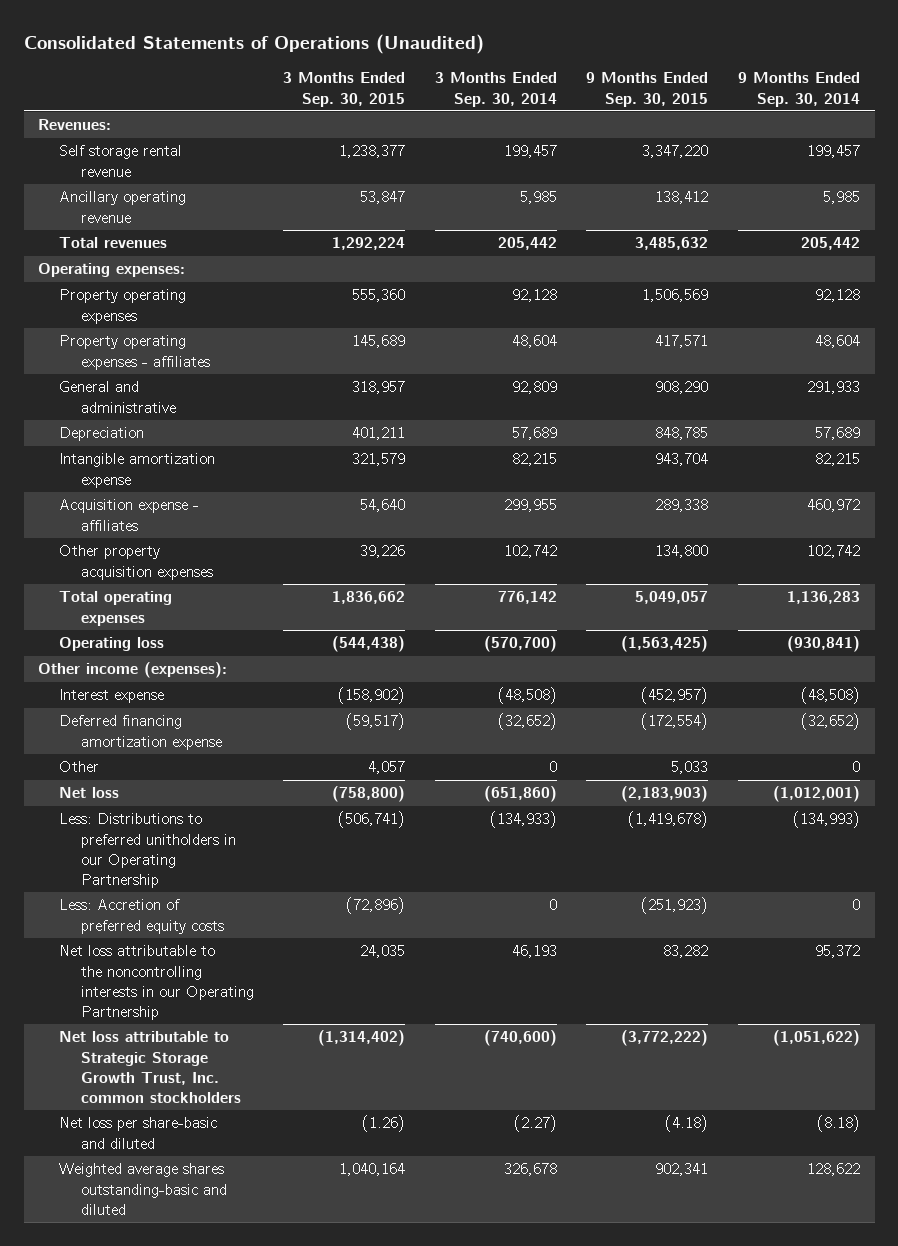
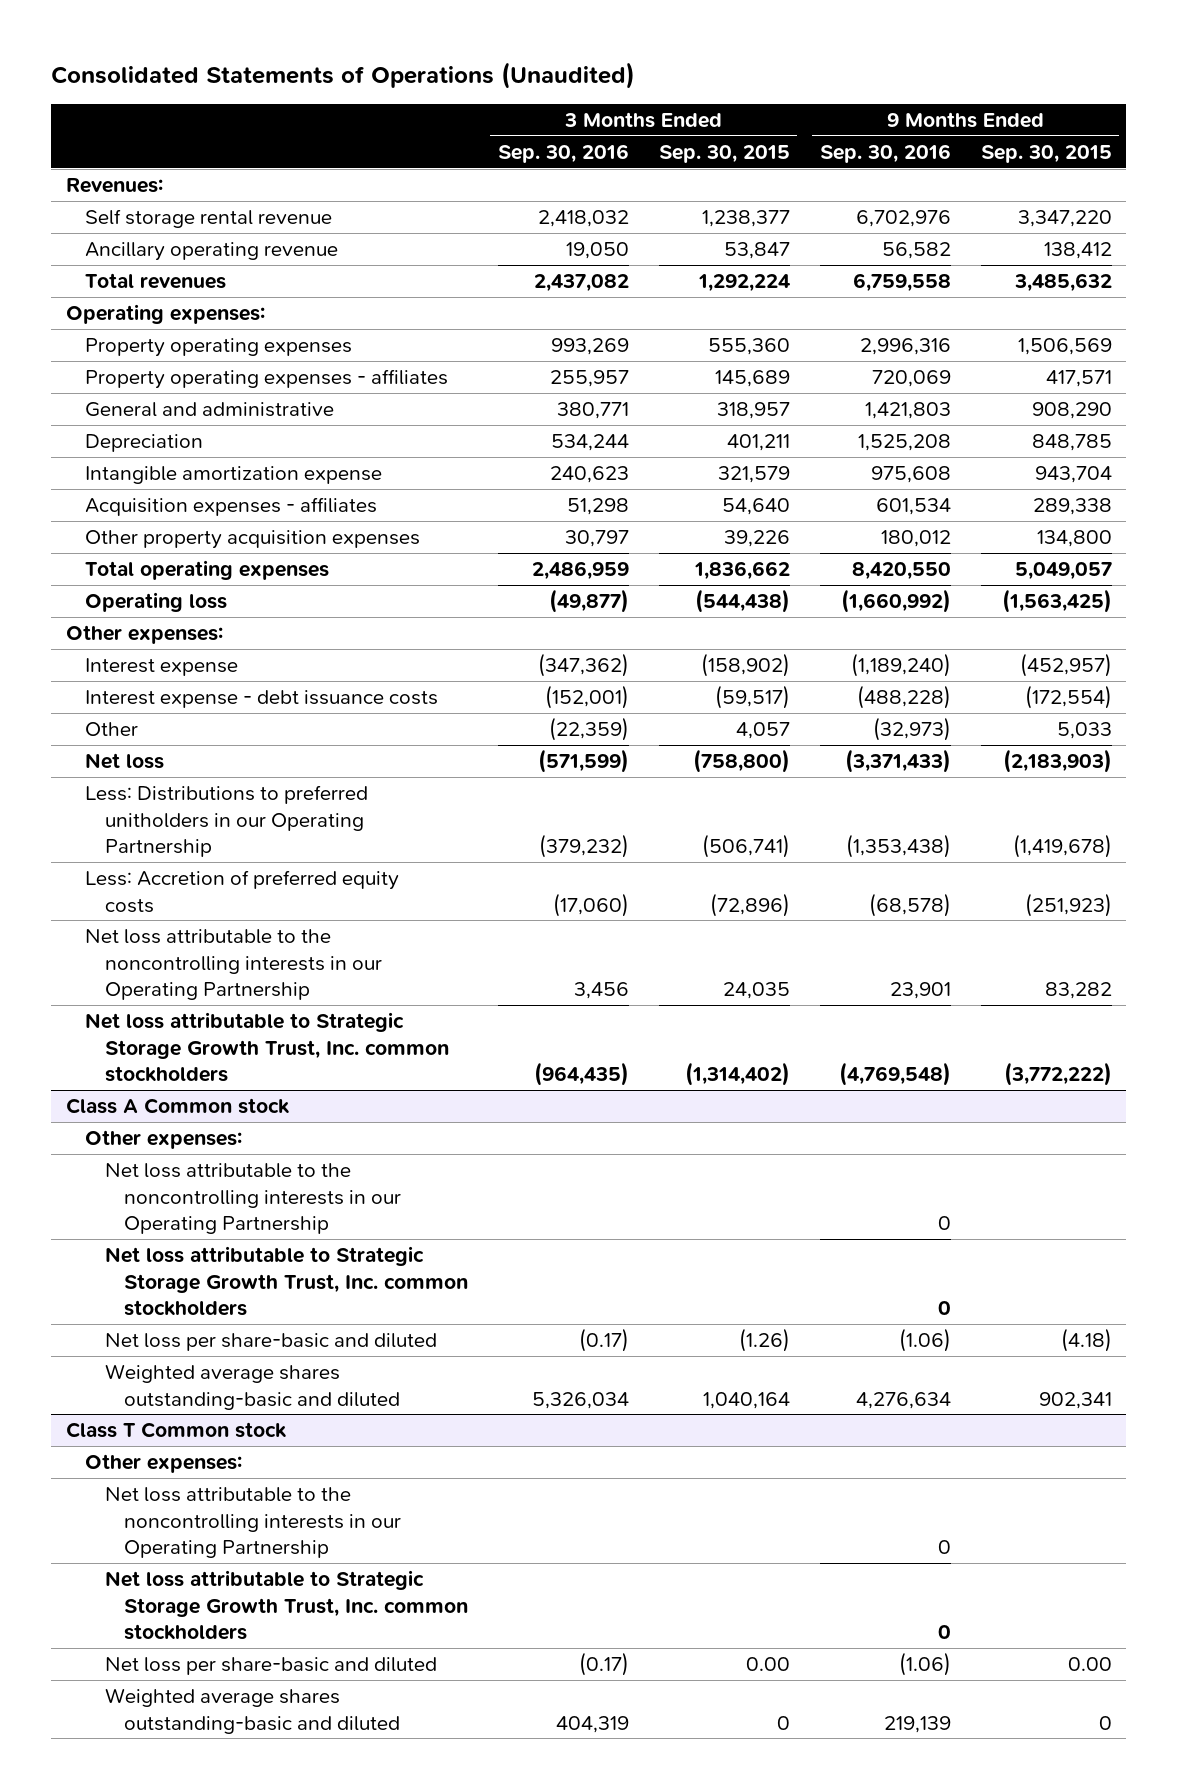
[434,72,557,107] 3 Months Ended Sep. 30, 2014 -> none
[737,72,860,107] 9 Months Ended Sep. 30, 2014 -> none
none -> [497,143,629,163] Sep. 30, 2016
none -> [819,143,951,163] Sep. 30, 2016
[59,499,200,531] Acquisition expense - affiliates -> [85,497,378,517] Acquisition expenses - affiliates
[38,662,228,679] Other income (expenses): -> [65,625,223,645] Other expenses:
[59,715,222,750] Deferred financing amortization expense -> [85,690,439,709] Interest expense - debt issuance costs
none -> [65,1098,290,1115] Class A Common stock
none -> [85,1130,243,1150] Other expenses:
none -> [104,1163,402,1235] Net loss attributable to the noncontrolling interests in our Operating Partnership
none -> [104,1246,469,1317] Net loss attributable to Strategic Storage Growth Trust, Inc. common stockholders
none -> [65,1422,287,1439] Class T Common stock
none -> [85,1454,243,1474] Other expenses:
none -> [104,1487,402,1559] Net loss attributable to the noncontrolling interests in our Operating Partnership
none -> [104,1570,469,1641] Net loss attributable to Strategic Storage Growth Trust, Inc. common stockholders
none -> [104,1657,437,1676] Net loss per share-basic and diluted
none -> [104,1688,401,1734] Weighted average shares outstanding-basic and diluted

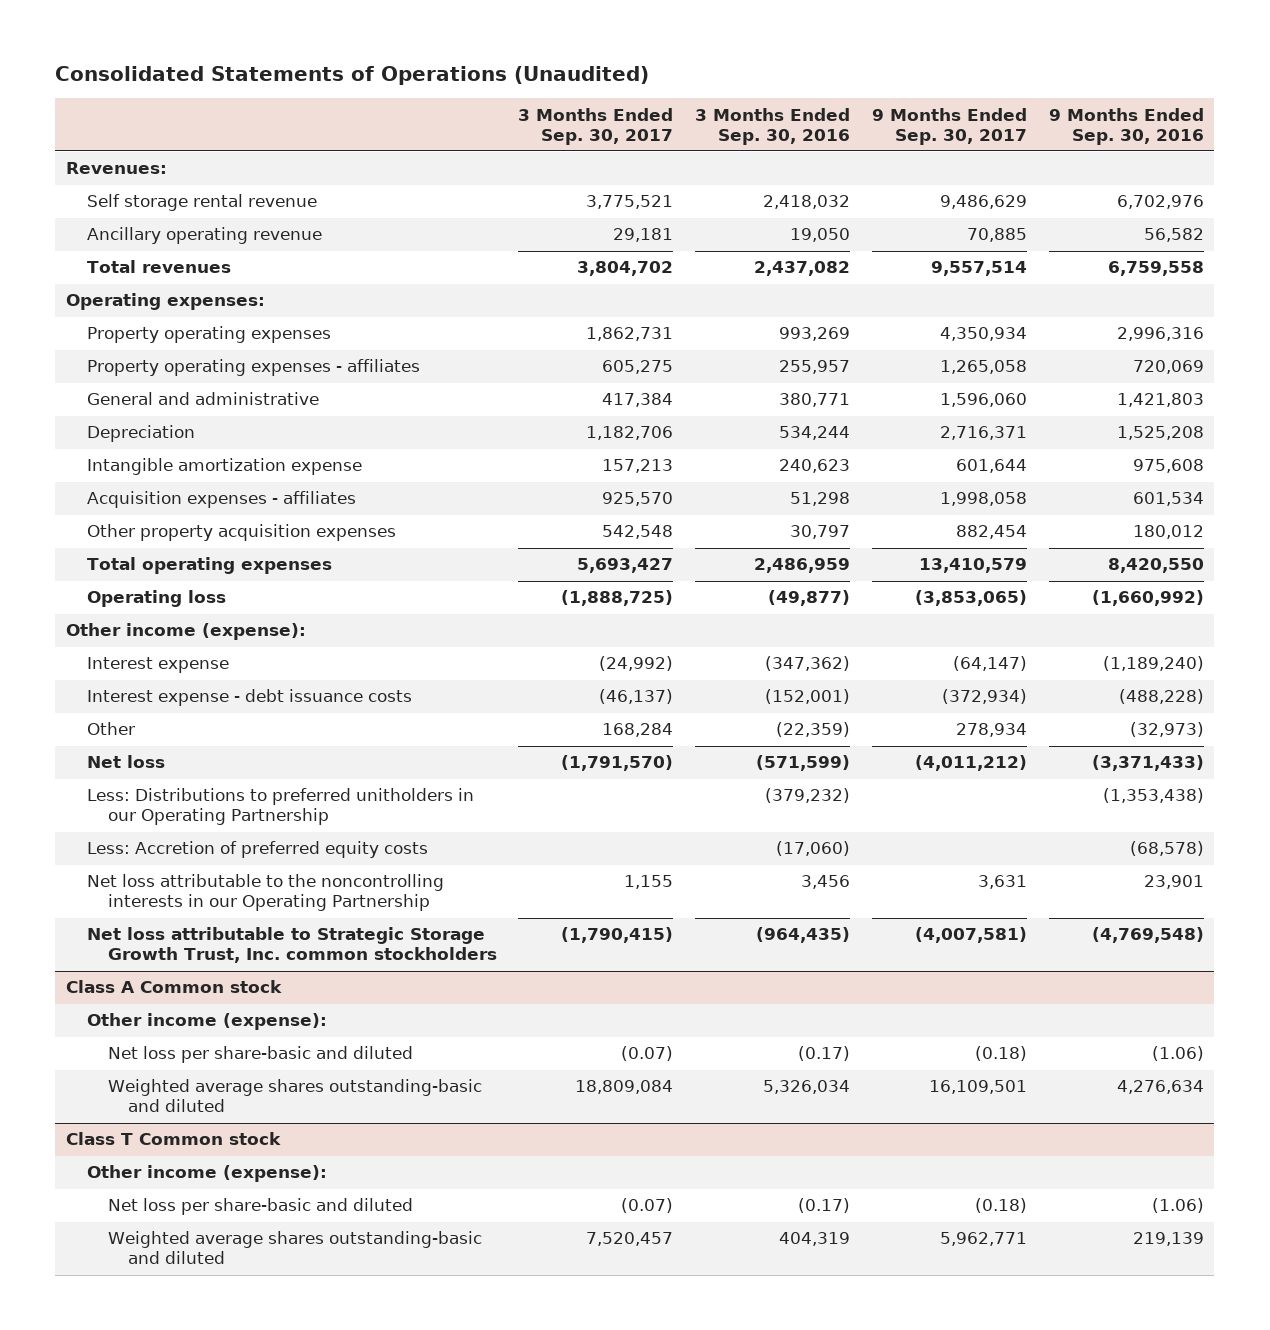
[658,144,790,163] Sep. 30, 2015 -> none
[980,144,1112,163] Sep. 30, 2015 -> none
none -> [518,107,674,145] 3 Months Ended Sep. 30, 2017
none -> [871,107,1027,145] 9 Months Ended Sep. 30, 2017
[65,625,223,645] Other expenses: -> [66,623,307,641] Other income (expense):
[104,1163,402,1235] Net loss attributable to the noncontrolling interests in our Operating Partnership -> none
[104,1246,469,1317] Net loss attributable to Strategic Storage Growth Trust, Inc. common stockholders -> none
[85,1130,243,1150] Other expenses: -> [86,1013,327,1031] Other income (expense):
[104,1487,402,1559] Net loss attributable to the noncontrolling interests in our Operating Partnership -> none
[104,1570,469,1641] Net loss attributable to Strategic Storage Growth Trust, Inc. common stockholders -> none
[85,1454,243,1474] Other expenses: -> [86,1165,327,1183] Other income (expense):

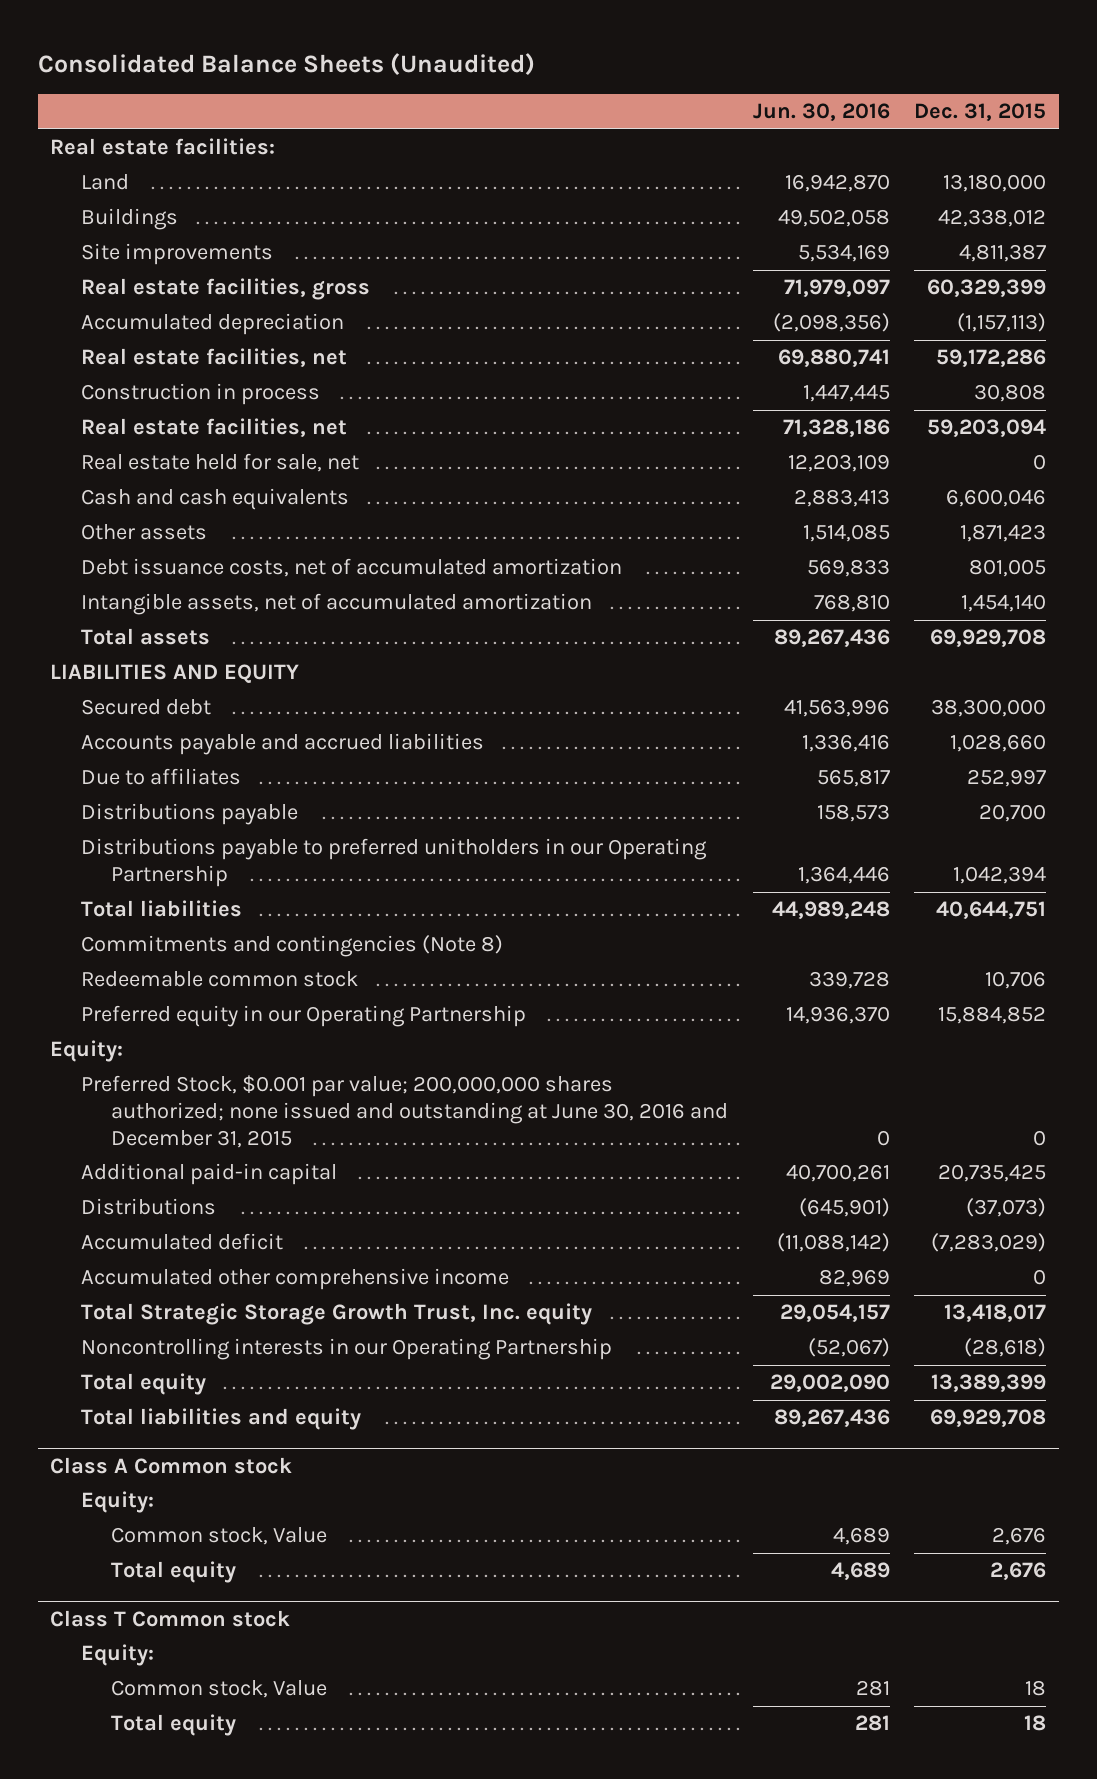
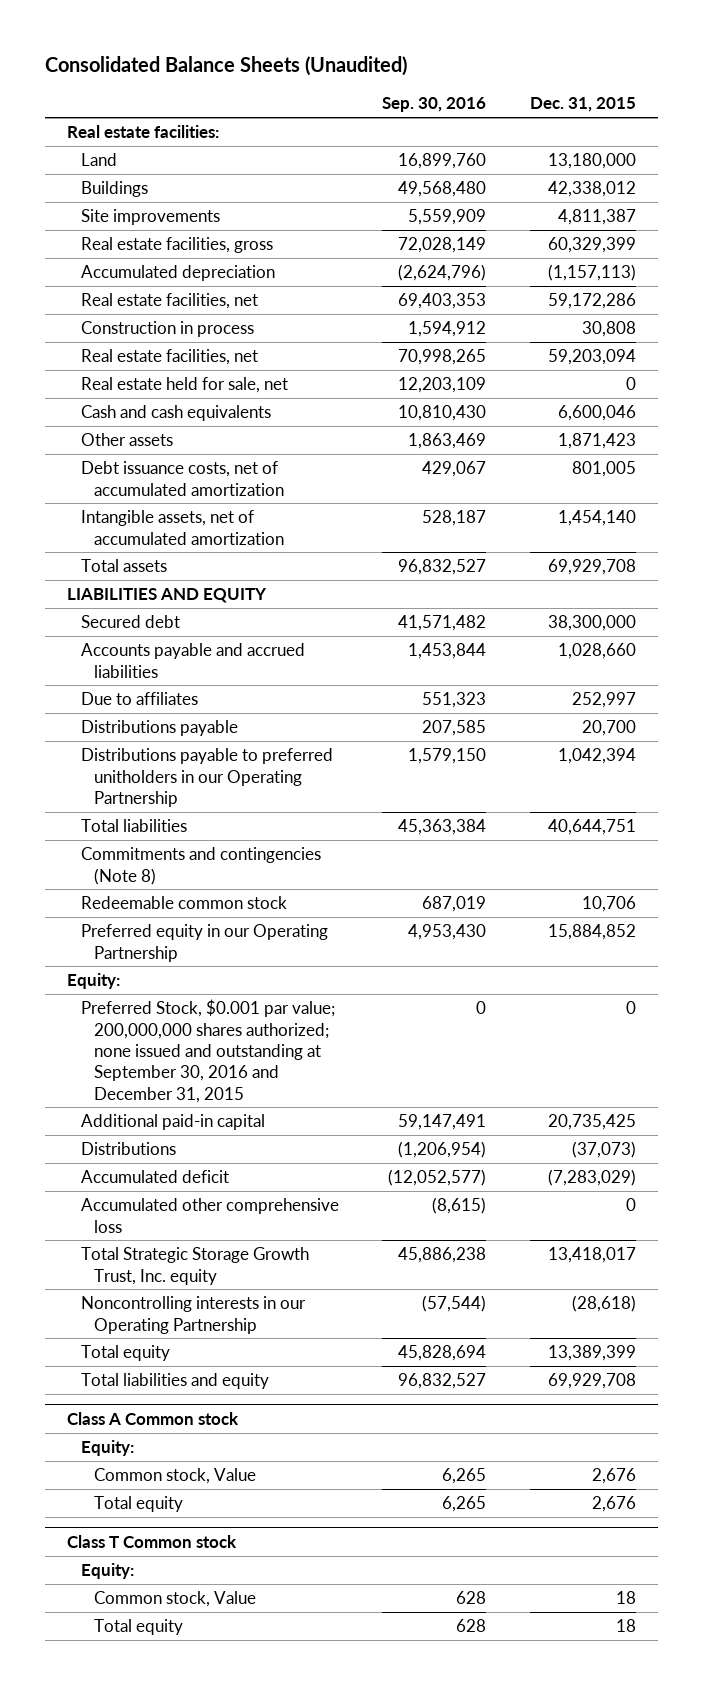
[752,103,890,122] Jun. 30, 2016 -> none
none -> [382,97,487,113] Sep. 30, 2016
[80,1075,728,1148] Preferred Stock, $0.001 par value; 200,000,000 shares authorized; none issued and outstanding at June 30, 2016 and December 31, 2015 -> [80,999,335,1103] Preferred Stock, $0.001 par value; 200,000,000 shares authorized; none issued and outstanding at September 30, 2016 and December 31, 2015
[80,1268,509,1291] Accumulated other comprehensive income -> [80,1198,339,1233] Accumulated other comprehensive loss

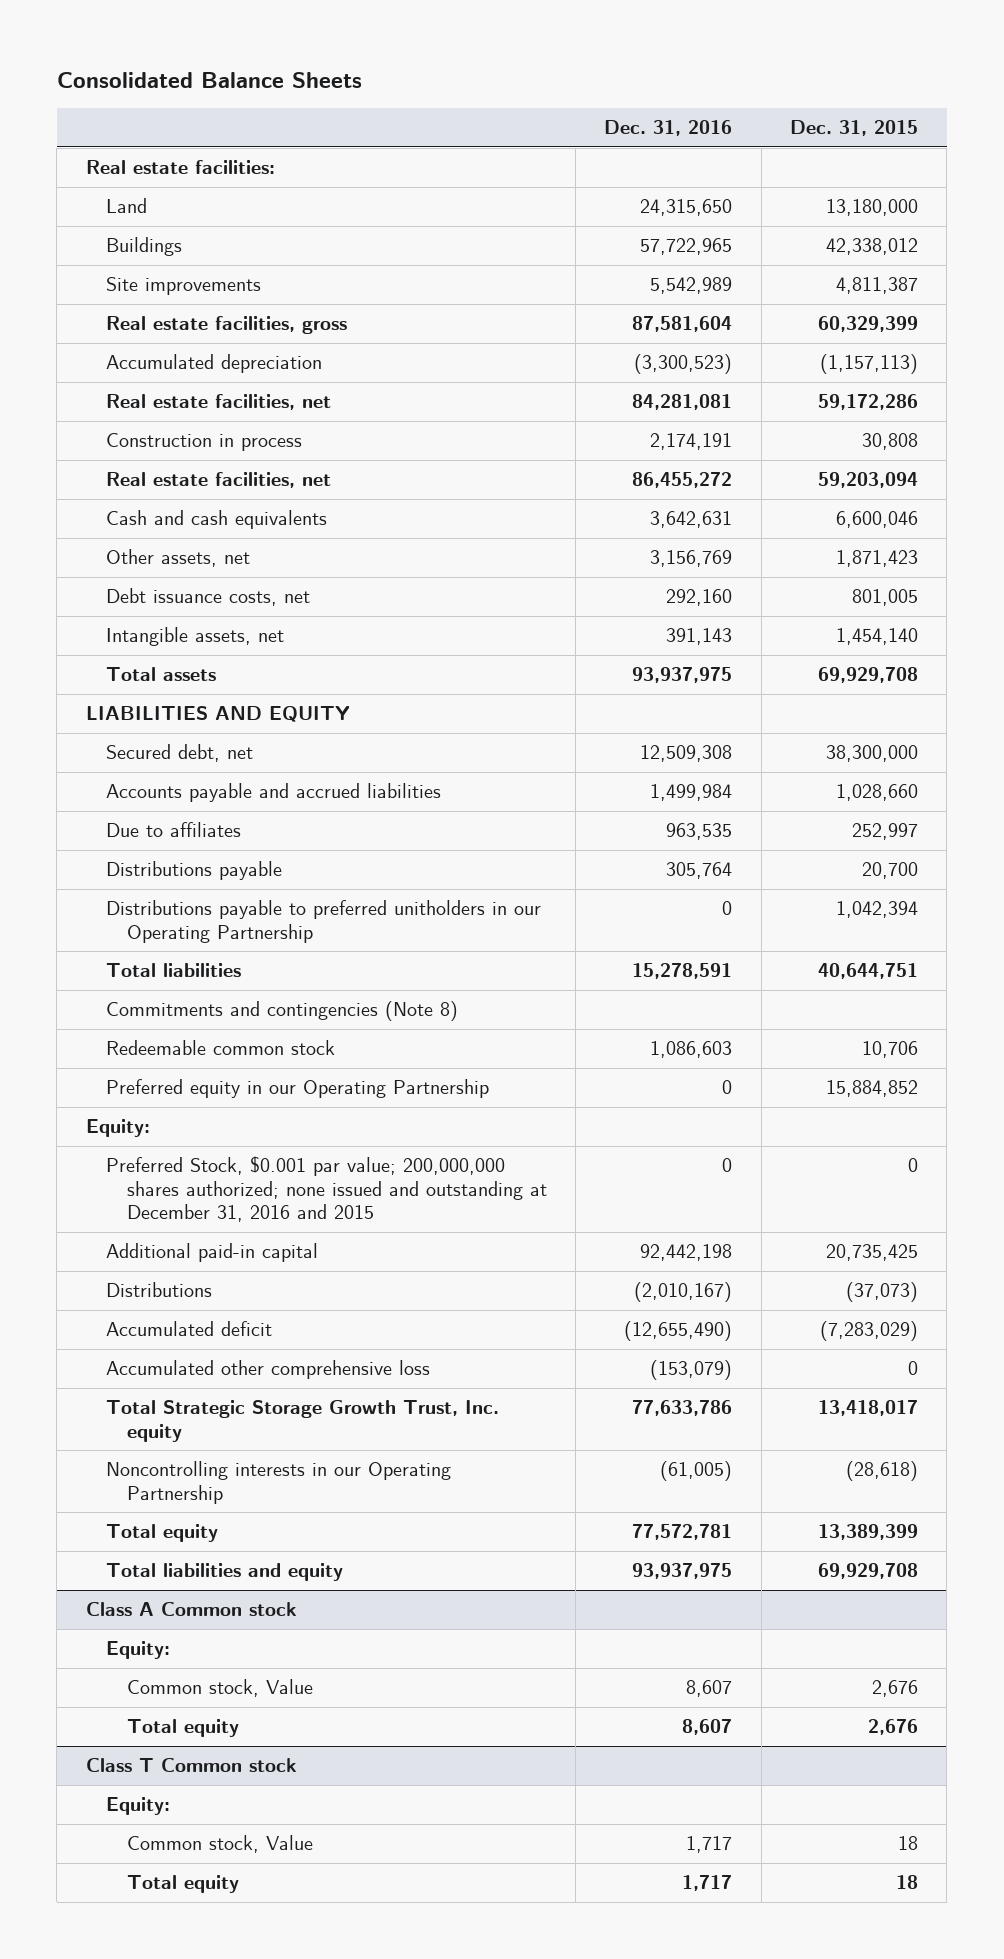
[45,55,408,76] Consolidated Balance Sheets (Unaudited) -> [56,71,362,88] Consolidated Balance Sheets
[382,97,487,113] Sep. 30, 2016 -> none
none -> [604,120,733,137] Dec. 31, 2016
[80,377,288,394] Real estate held for sale, net -> none
[80,433,173,447] Other assets -> [106,549,251,568] Other assets, net
[80,461,285,496] Debt issuance costs, net of accumulated amortization -> [106,588,311,607] Debt issuance costs, net
[80,510,285,545] Intangible assets, net of accumulated amortization -> [106,627,285,647] Intangible assets, net
[80,615,180,629] Secured debt -> [106,744,254,763] Secured debt, net
[80,999,335,1103] Preferred Stock, $0.001 par value; 200,000,000 shares authorized; none issued and outstanding at September 30, 2016 and December 31, 2015 -> [106,1156,547,1223] Preferred Stock, $0.001 par value; 200,000,000 shares authorized; none issued and outstanding at December 31, 2016 and 2015

